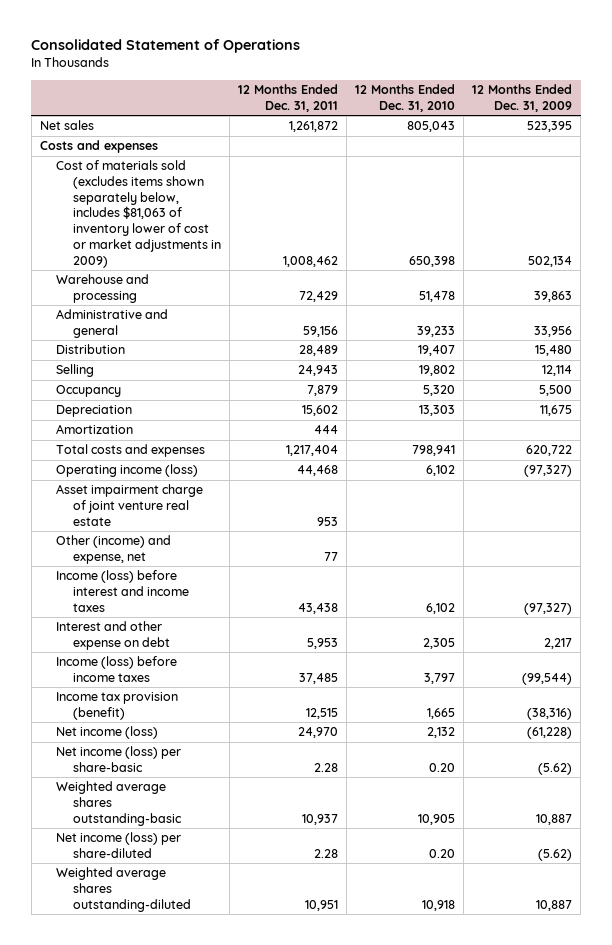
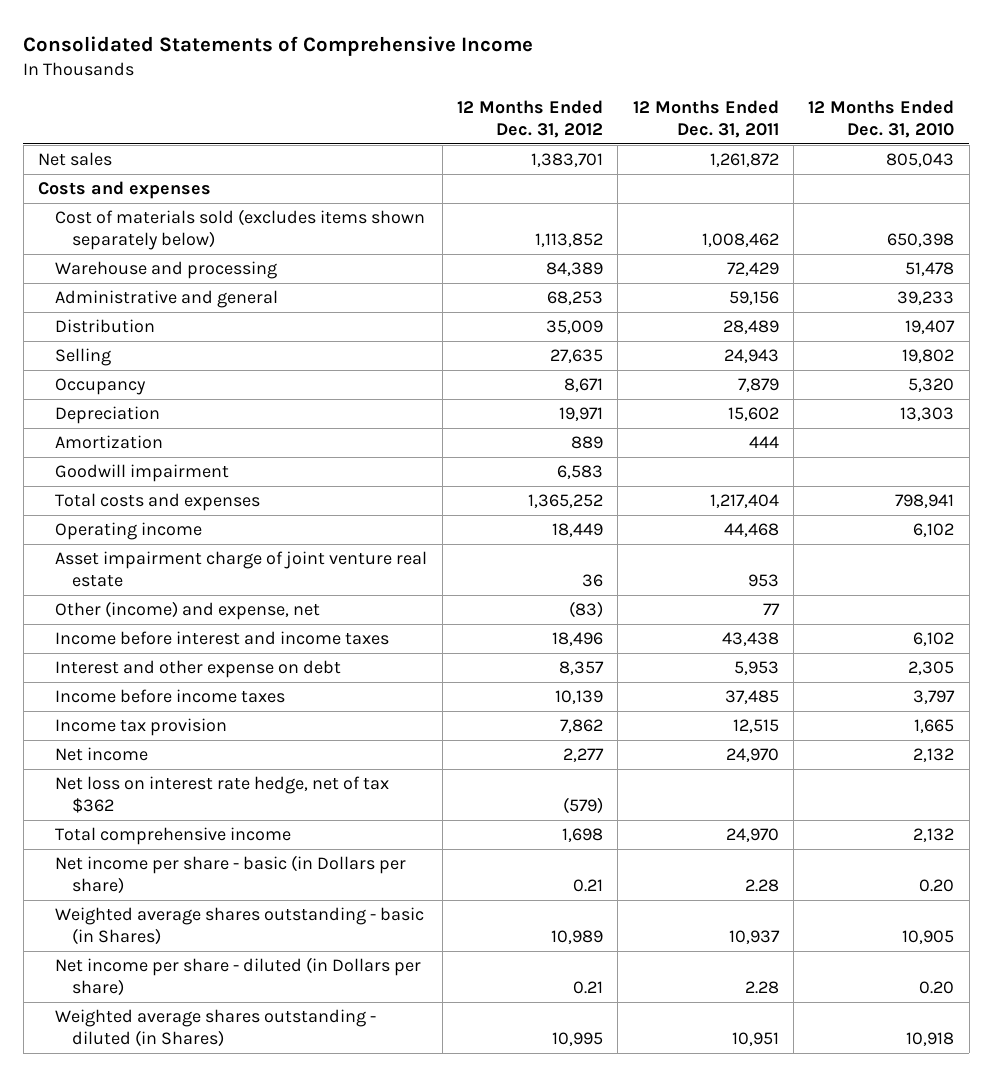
[31,39,301,54] Consolidated Statement of Operations -> [23,35,534,56] Consolidated Statements of Comprehensive Income
[472,84,573,112] 12 Months Ended Dec. 31, 2009 -> none
none -> [456,100,603,138] 12 Months Ended Dec. 31, 2012
[56,160,222,268] Cost of materials sold (excludes items shown separately below, includes $81,063 of inventory lower of cost or market adjustments in 2009) -> [55,209,426,250] Cost of materials sold (excludes items shown separately below)
none -> [55,464,230,483] Goodwill impairment
[56,464,199,478] Operating income (loss) -> [55,522,203,541] Operating income
[56,570,190,612] Income (loss) before interest and income taxes -> [55,631,390,646] Income before interest and income taxes
[56,656,178,683] Income (loss) before income taxes -> [55,689,286,704] Income before income taxes
[56,692,179,721] Income tax provision (benefit) -> [55,718,228,737] Income tax provision
[56,726,159,740] Net income (loss) -> [55,747,149,762] Net income
none -> [55,776,390,813] Net loss on interest rate hedge, net of tax $362
none -> [55,827,292,846] Total comprehensive income
[56,746,182,773] Net income (loss) per share-basic -> [55,855,407,894] Net income per share - basic (in Dollars per share)
[56,781,183,826] Weighted average shares outstanding-basic -> [55,907,425,945] Weighted average shares outstanding - basic (in Shares)
[56,832,182,859] Net income (loss) per share-diluted -> [55,957,422,996] Net income per share - diluted (in Dollars per share)
[56,867,192,912] Weighted average shares outstanding-diluted -> [55,1009,377,1047] Weighted average shares outstanding - diluted (in Shares)

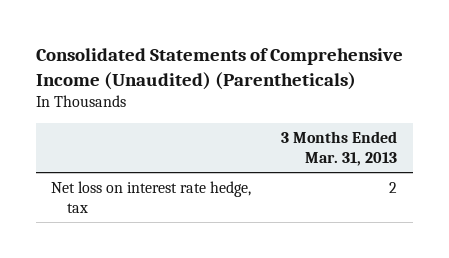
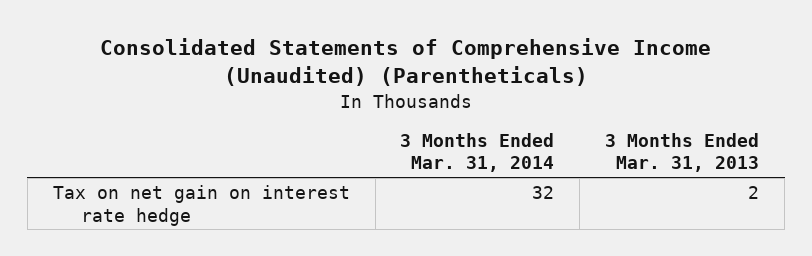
none -> [400,132,555,173] 3 Months Ended Mar. 31, 2014
[51,180,252,213] Net loss on interest rate hedge, tax -> [52,184,350,226] Tax on net gain on interest rate hedge

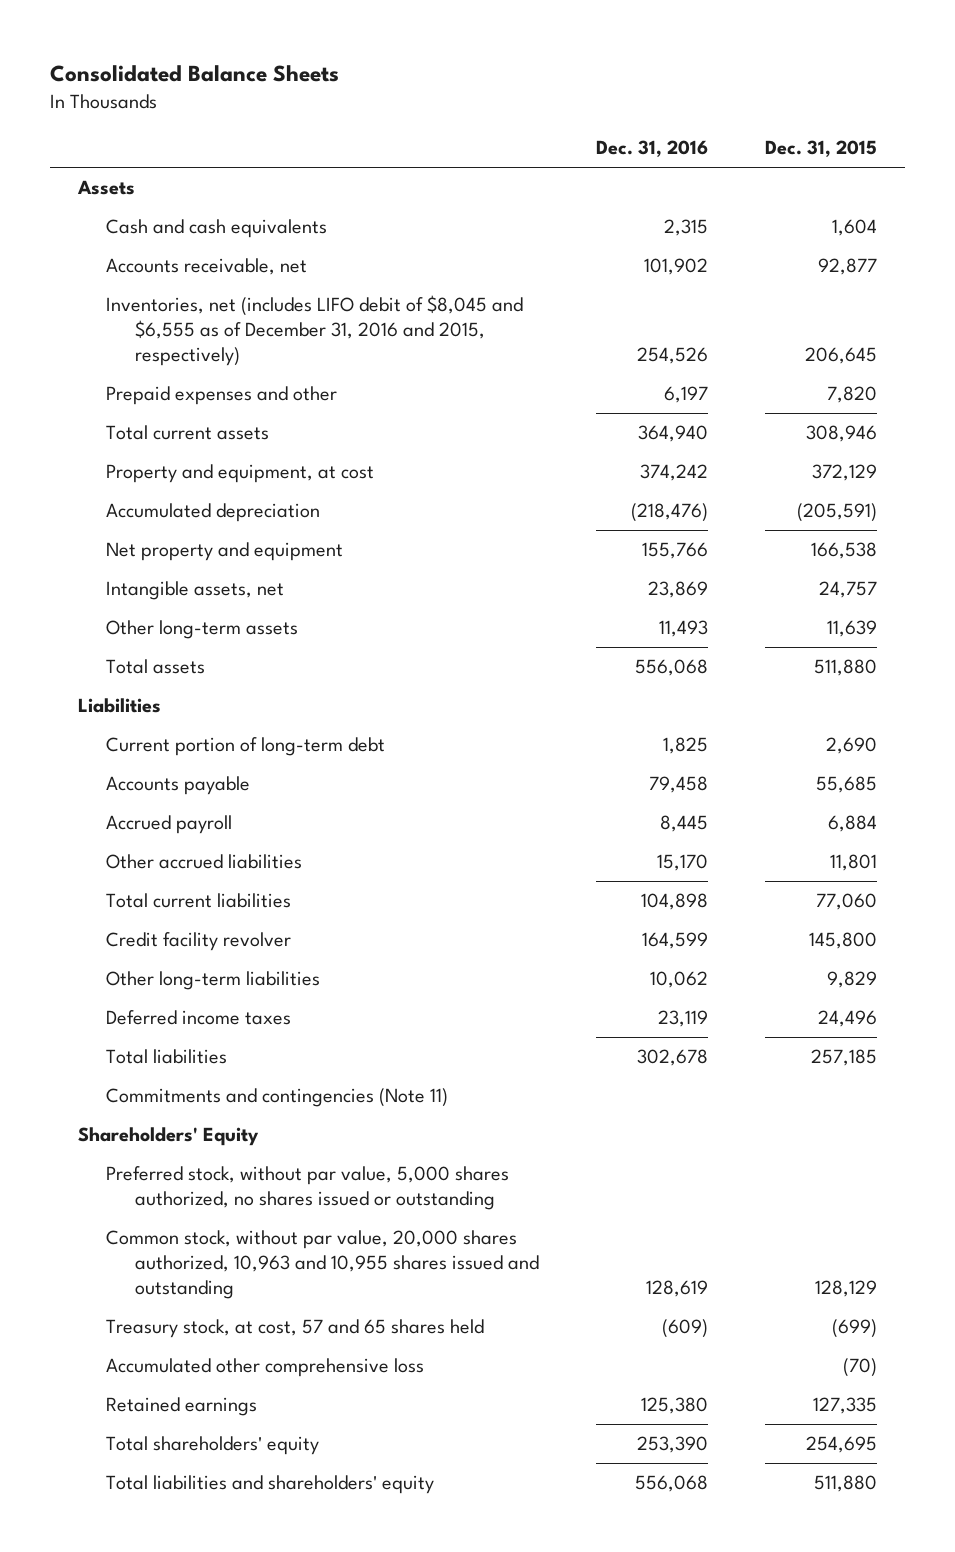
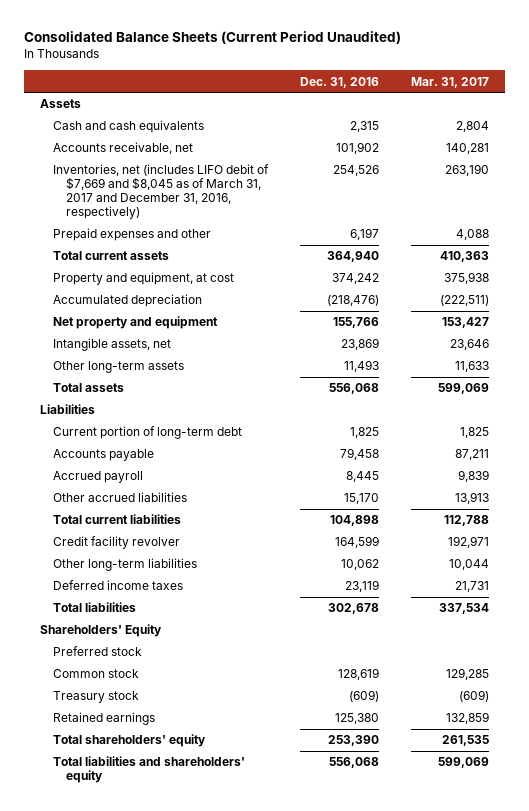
[49,64,339,82] Consolidated Balance Sheets -> [24,31,402,45] Consolidated Balance Sheets (Current Period Unaudited)
[764,140,877,158] Dec. 31, 2015 -> none
none -> [411,76,490,88] Mar. 31, 2017
[106,295,524,366] Inventories, net (includes LIFO debit of $8,045 and $6,555 as of December 31, 2016 and 2015, respectively) -> [52,164,269,220] Inventories, net (includes LIFO debit of $7,669 and $8,045 as of March 31, 2017 and December 31, 2016, respectively)
[106,1088,449,1108] Commitments and contingencies (Note 11) -> none
[106,1358,425,1378] Accumulated other comprehensive loss -> none
[106,1166,510,1211] Preferred stock, without par value, 5,000 shares authorized, no shares issued or outstanding -> [52,646,142,657] Preferred stock
[106,1230,539,1299] Common stock, without par value, 20,000 shares authorized, 10,963 and 10,955 shares issued and outstanding -> [52,669,139,679] Common stock
[106,1319,485,1339] Treasury stock, at cost, 57 and 65 shares held -> [52,691,139,704] Treasury stock

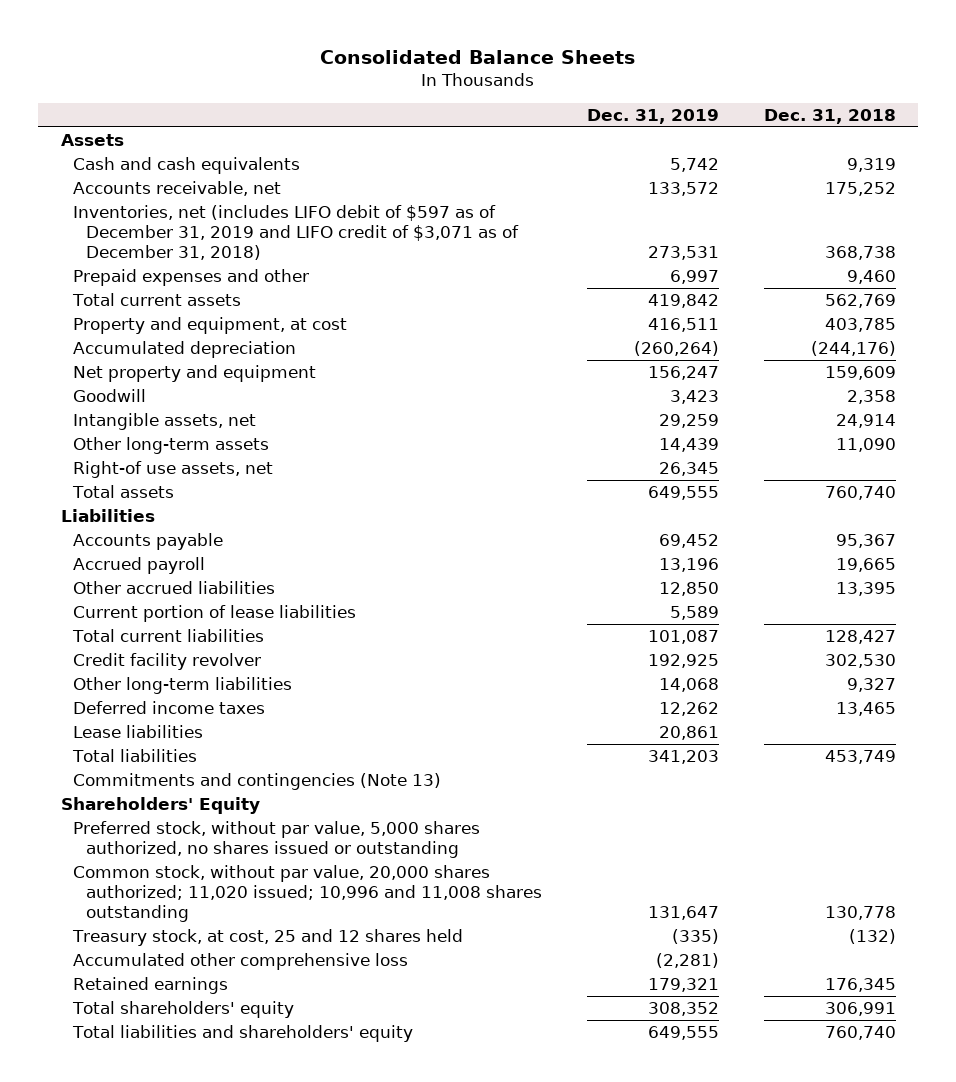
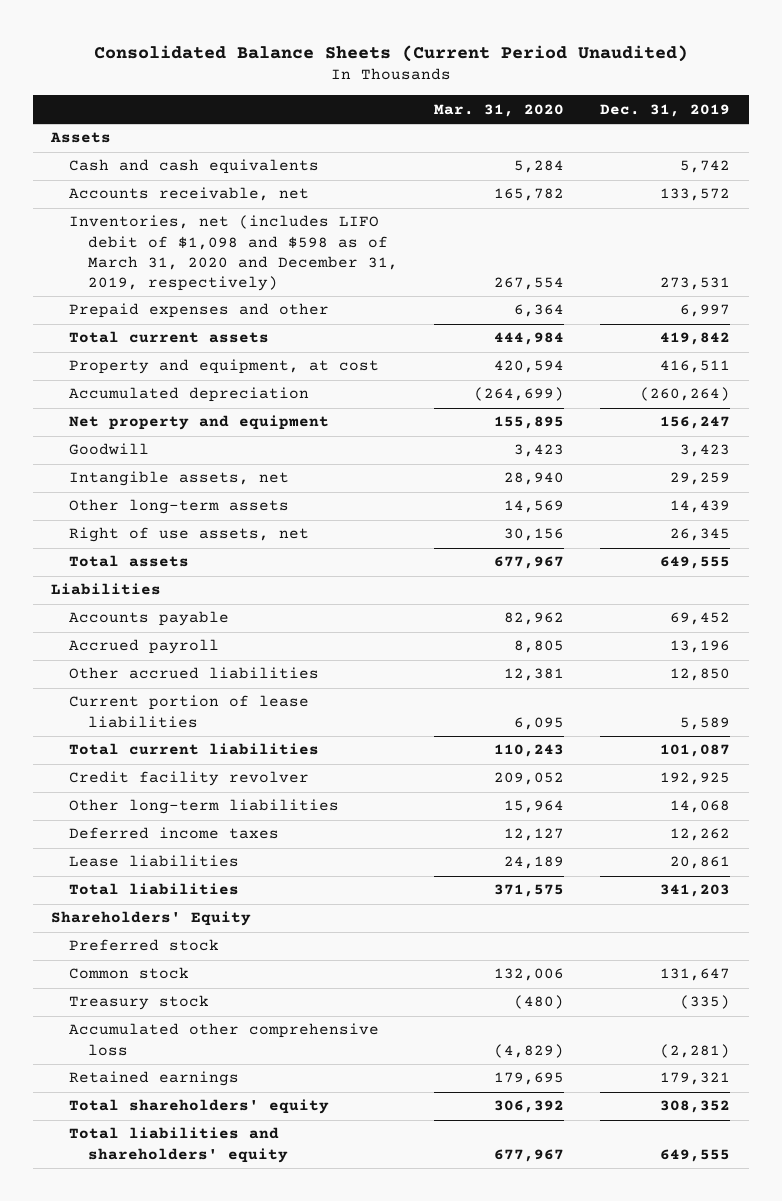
[320,49,636,64] Consolidated Balance Sheets -> [93,44,688,62] Consolidated Balance Sheets (Current Period Unaudited)
[763,108,896,124] Dec. 31, 2018 -> none
none -> [434,103,565,117] Mar. 31, 2020
[73,205,519,261] Inventories, net (includes LIFO debit of $597 as of December 31, 2019 and LIFO credit of $3,071 as of December 31, 2018) -> [69,215,398,291] Inventories, net (includes LIFO debit of $1,098 and $598 as of March 31, 2020 and December 31, 2019, respectively)
[73,461,274,479] Right-of use assets, net -> [69,527,310,543] Right of use assets, net
[73,773,442,791] Commitments and contingencies (Note 13) -> none
[73,821,481,859] Preferred stock, without par value, 5,000 shares authorized, no shares issued or outstanding -> [69,939,220,952] Preferred stock
[73,865,542,923] Common stock, without par value, 20,000 shares authorized; 11,020 issued; 10,996 and 11,008 shares outstanding -> [69,967,190,980] Common stock
[72,929,464,947] Treasury stock, at cost, 25 and 12 shares held -> [69,995,210,1011] Treasury stock

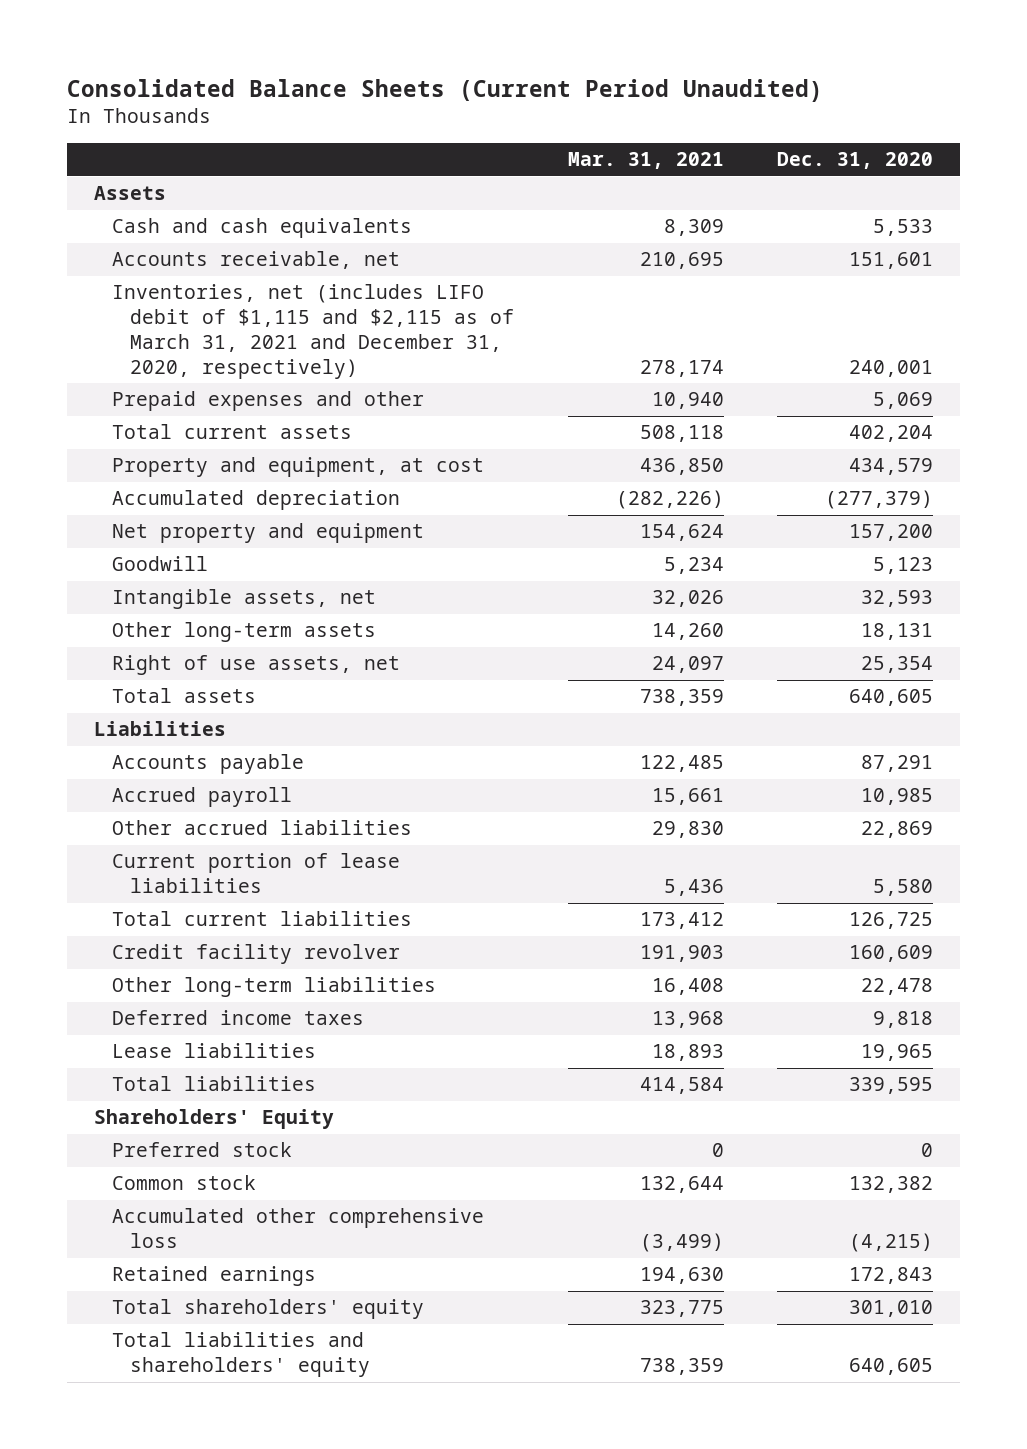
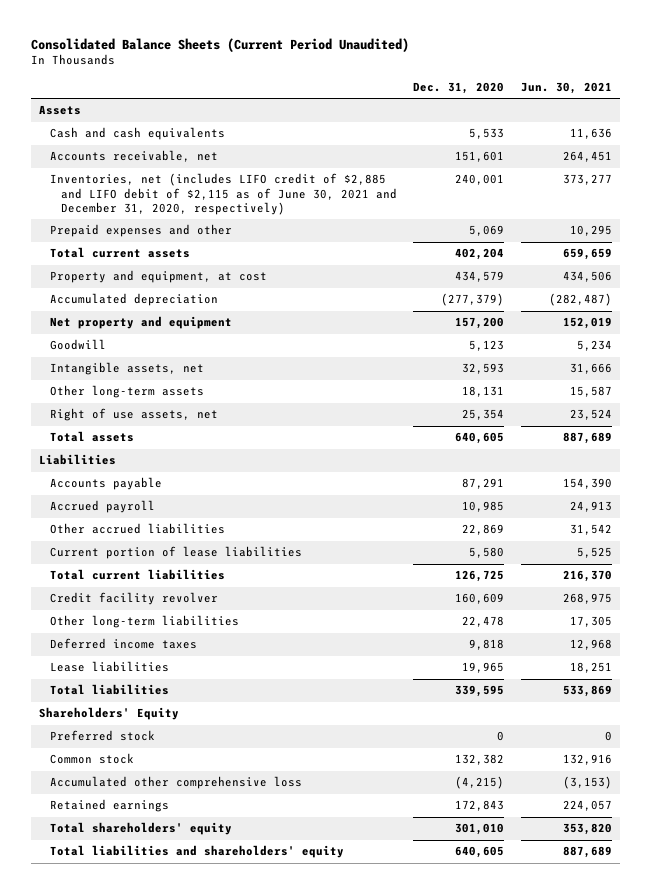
[567,152,724,170] Mar. 31, 2021 -> none
none -> [520,82,612,95] Jun. 30, 2021
[111,284,514,379] Inventories, net (includes LIFO debit of $1,115 and $2,115 as of March 31, 2021 and December 31, 2020, respectively) -> [50,173,397,215] Inventories, net (includes LIFO credit of $2,885 and LIFO debit of $2,115 as of June 30, 2021 and December 31, 2020, respectively)

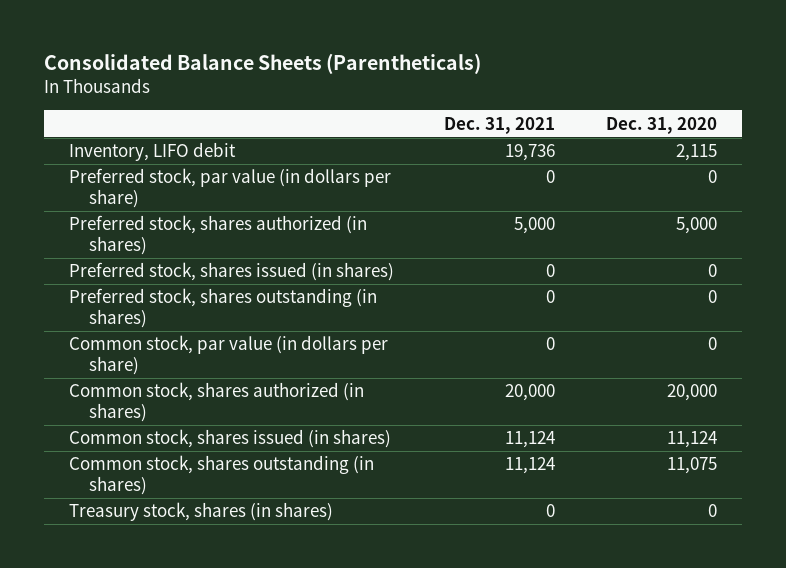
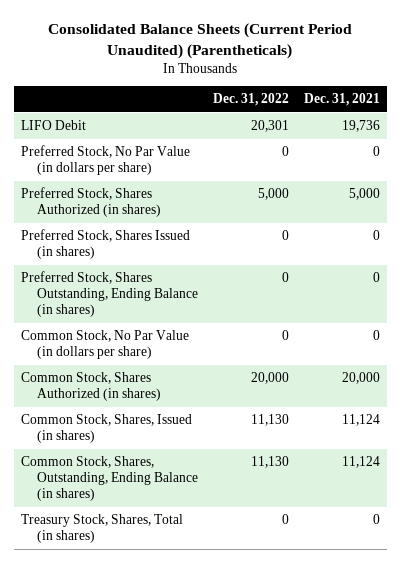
[44,53,482,75] Consolidated Balance Sheets (Parentheticals) -> [48,23,353,59] Consolidated Balance Sheets (Current Period Unaudited) (Parentheticals)
[605,116,717,134] Dec. 31, 2020 -> none
none -> [212,93,289,107] Dec. 31, 2022
[69,142,237,162] Inventory, LIFO debit -> [21,120,87,131] LIFO Debit
[69,168,392,209] Preferred stock, par value (in dollars per share) -> [21,145,191,176] Preferred Stock, No Par Value (in dollars per share)
[69,215,368,256] Preferred stock, shares authorized (in shares) -> [21,187,161,218] Preferred Stock, Shares Authorized (in shares)
[69,262,395,282] Preferred stock, shares issued (in shares) -> [21,229,191,260] Preferred Stock, Shares Issued (in shares)
[69,288,378,329] Preferred stock, shares outstanding (in shares) -> [21,271,198,318] Preferred Stock, Shares Outstanding, Ending Balance (in shares)
[69,335,389,376] Common stock, par value (in dollars per share) -> [21,330,190,360] Common Stock, No Par Value (in dollars per share)
[69,382,365,423] Common stock, shares authorized (in shares) -> [21,372,161,402] Common Stock, Shares Authorized (in shares)
[69,429,392,449] Common stock, shares issued (in shares) -> [21,414,193,444] Common Stock, Shares, Issued (in shares)
[69,455,375,496] Common stock, shares outstanding (in shares) -> [21,456,198,502] Common Stock, Shares, Outstanding, Ending Balance (in shares)
[69,502,334,522] Treasury stock, shares (in shares) -> [21,514,184,544] Treasury Stock, Shares, Total (in shares)

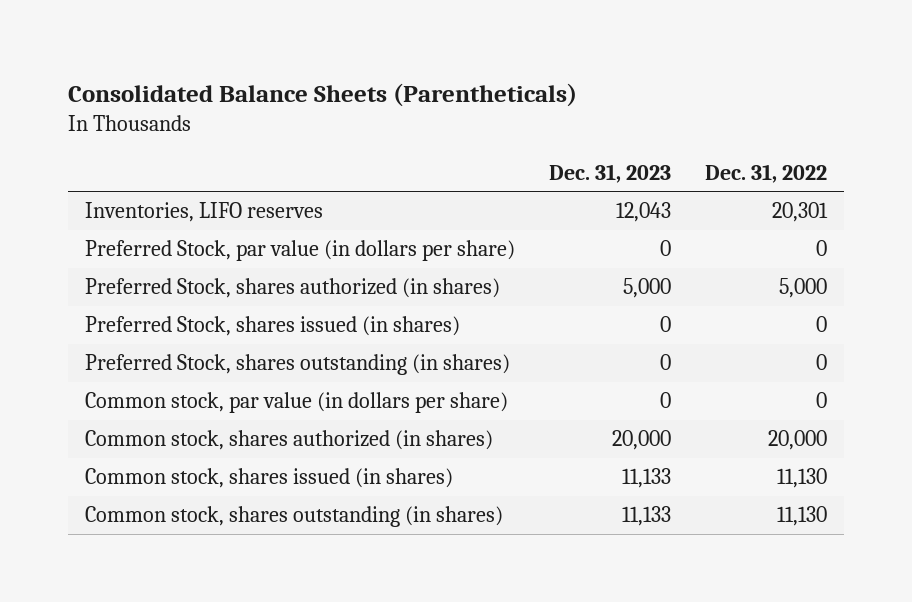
[48,23,353,59] Consolidated Balance Sheets (Current Period Unaudited) (Parentheticals) -> [67,82,577,107] Consolidated Balance Sheets (Parentheticals)
[303,93,380,107] Dec. 31, 2021 -> none
none -> [548,163,671,183] Dec. 31, 2023
[21,514,184,544] Treasury Stock, Shares, Total (in shares) -> none
[21,120,87,131] LIFO Debit -> [84,202,323,223] Inventories, LIFO reserves
[21,145,191,176] Preferred Stock, No Par Value (in dollars per share) -> [84,240,515,262] Preferred Stock, par value (in dollars per share)
[21,187,161,218] Preferred Stock, Shares Authorized (in shares) -> [84,278,500,299] Preferred Stock, shares authorized (in shares)
[21,229,191,260] Preferred Stock, Shares Issued (in shares) -> [84,316,460,337] Preferred Stock, shares issued (in shares)
[21,271,198,318] Preferred Stock, Shares Outstanding, Ending Balance (in shares) -> [84,354,510,376] Preferred Stock, shares outstanding (in shares)
[21,330,190,360] Common Stock, No Par Value (in dollars per share) -> [84,392,508,414] Common stock, par value (in dollars per share)
[21,372,161,402] Common Stock, Shares Authorized (in shares) -> [84,430,493,451] Common stock, shares authorized (in shares)
[21,414,193,444] Common Stock, Shares, Issued (in shares) -> [84,468,453,489] Common stock, shares issued (in shares)
[21,456,198,502] Common Stock, Shares, Outstanding, Ending Balance (in shares) -> [84,506,503,528] Common stock, shares outstanding (in shares)

